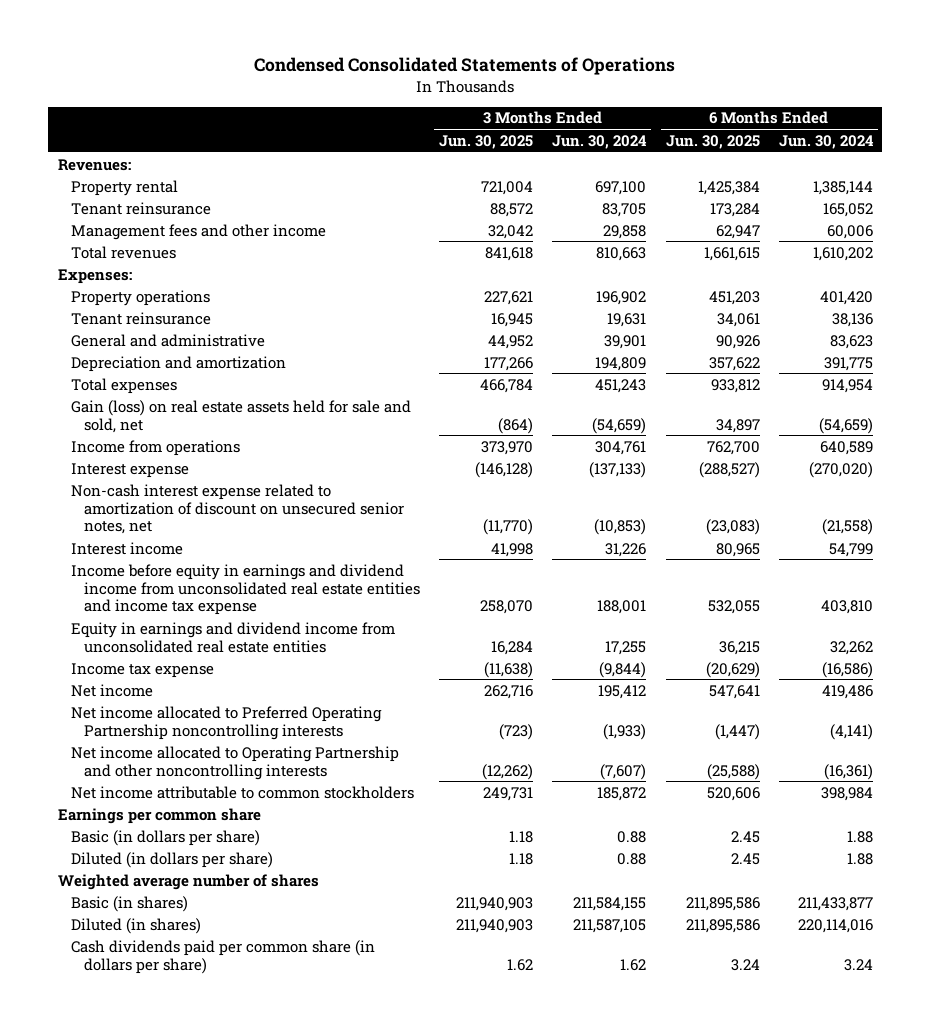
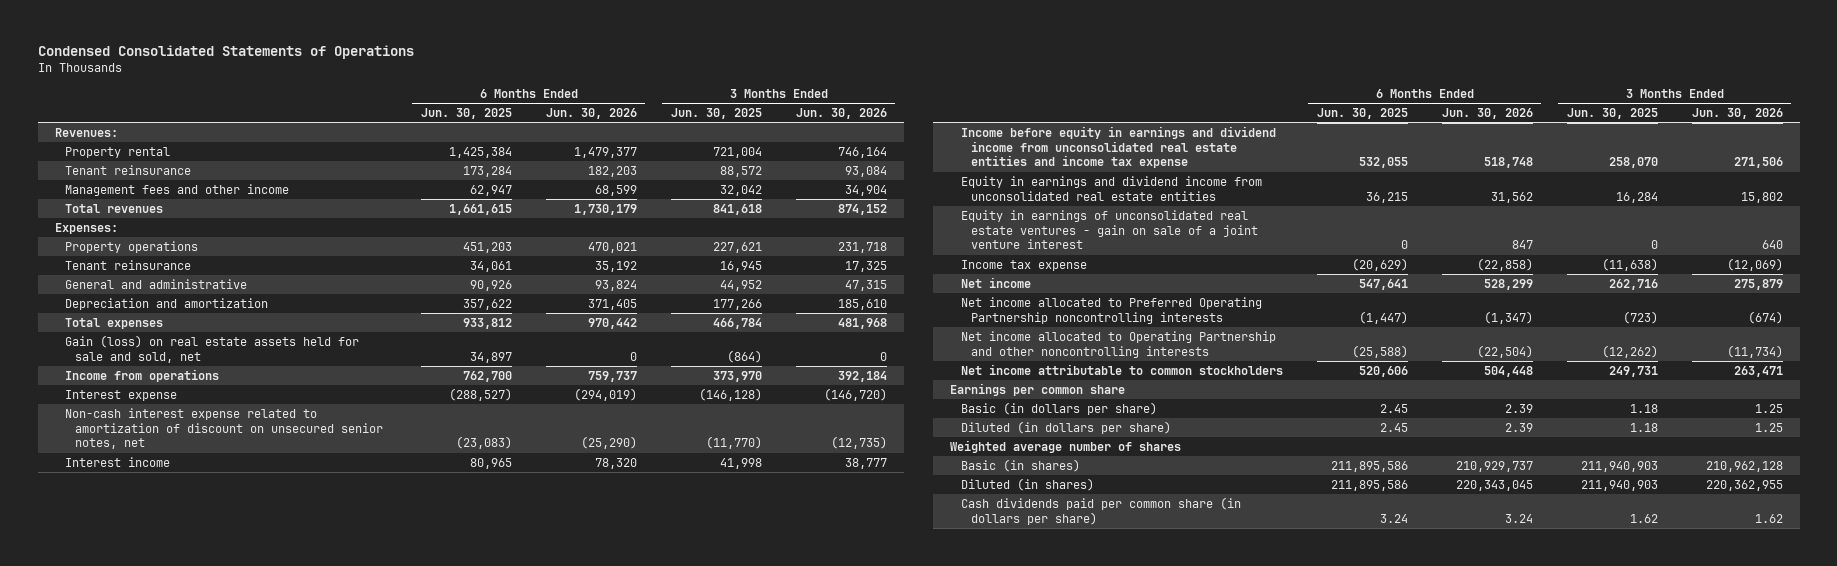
[552,134,648,149] Jun. 30, 2024 -> none
[778,134,874,149] Jun. 30, 2024 -> none
none -> [545,107,637,119] Jun. 30, 2026
none -> [795,107,887,119] Jun. 30, 2026
none -> [960,209,1259,250] Equity in earnings of unconsolidated real estate ventures - gain on sale of a joint venture interest

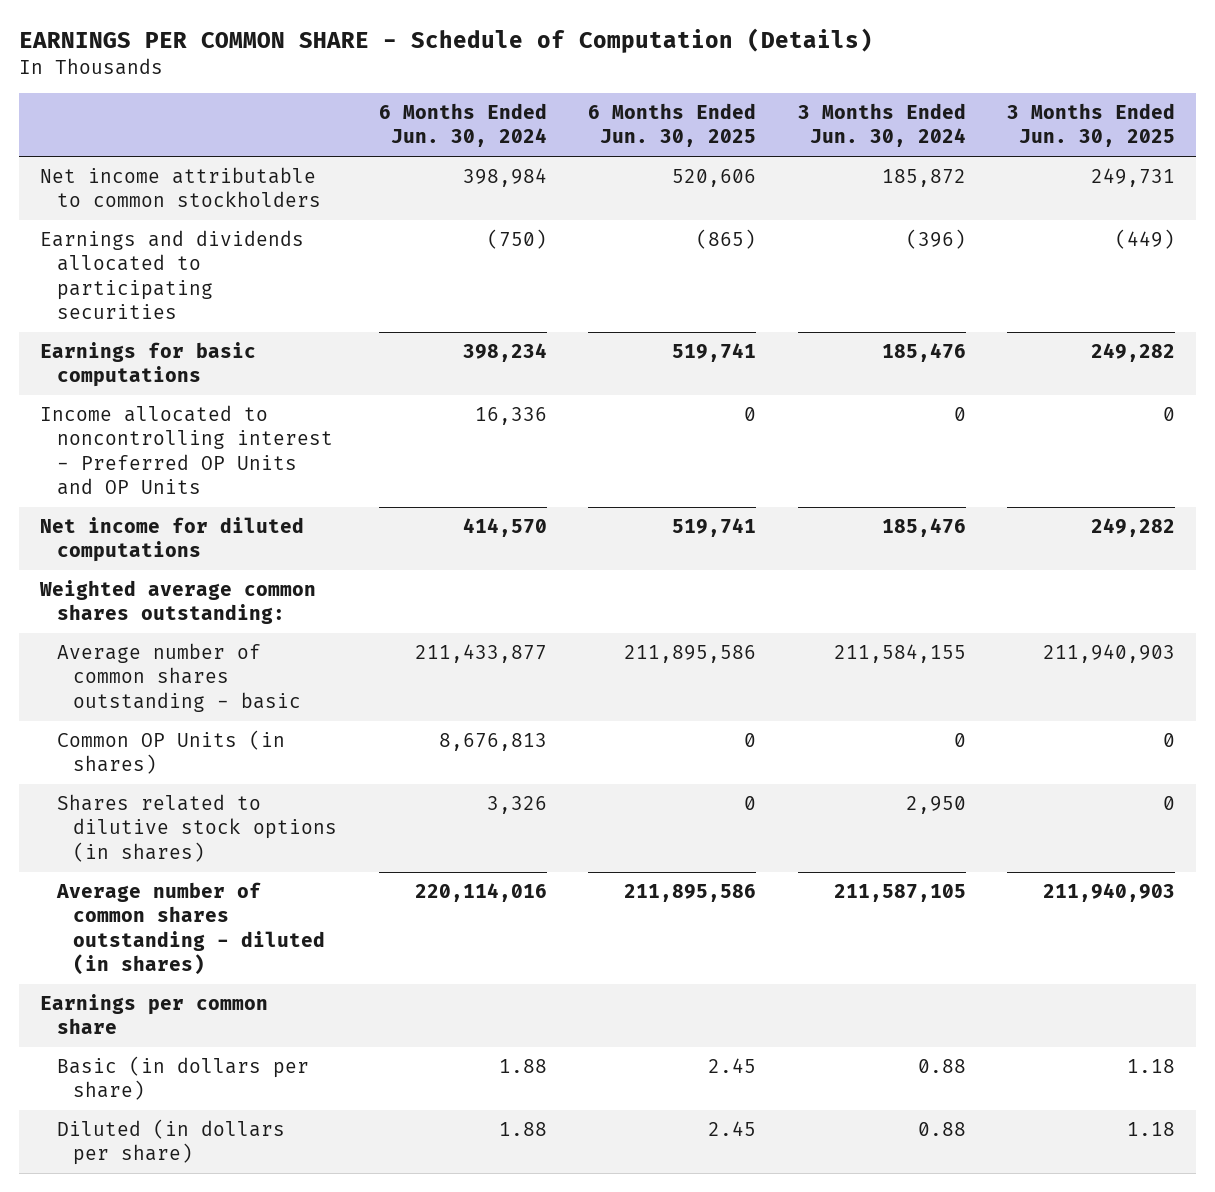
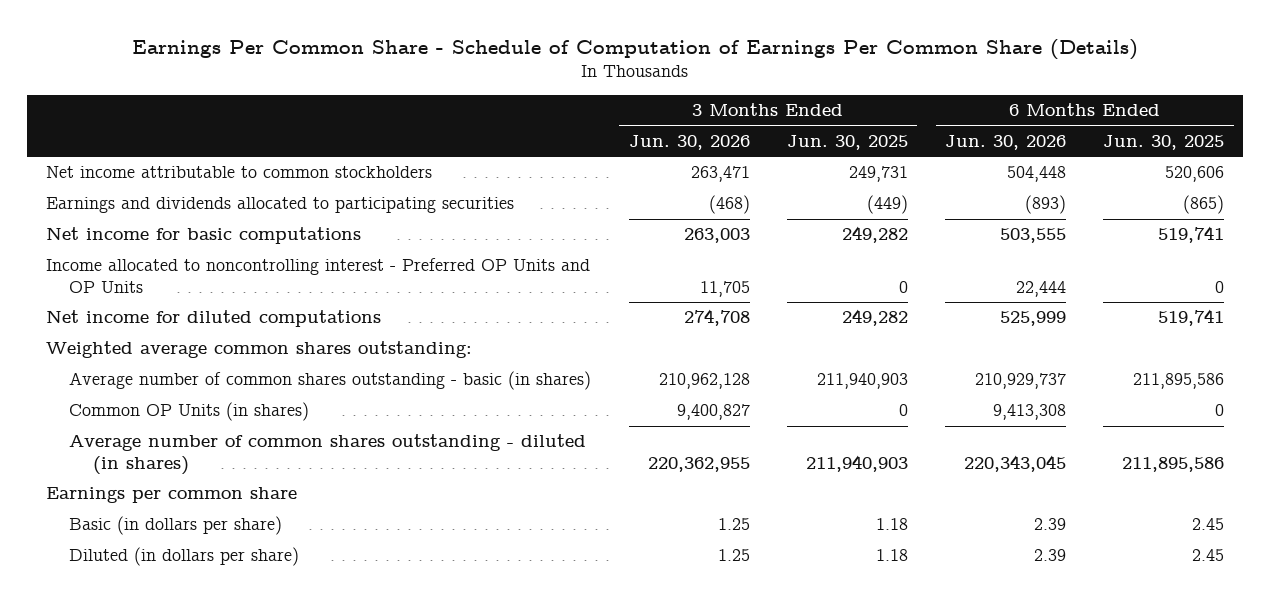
[18,28,873,54] EARNINGS PER COMMON SHARE - Schedule of Computation (Details) -> [132,38,1139,60] Earnings Per Common Share - Schedule of Computation of Earnings Per Common Share (Details)
[378,103,547,148] 6 Months Ended Jun. 30, 2024 -> none
[797,103,966,148] 3 Months Ended Jun. 30, 2024 -> none
none -> [628,134,750,150] Jun. 30, 2026
none -> [945,134,1067,150] Jun. 30, 2026
[39,342,256,388] Earnings for basic computations -> [45,227,361,245] Net income for basic computations
[56,643,302,712] Average number of common shares outstanding - basic -> [69,371,592,391] Average number of common shares outstanding - basic (in shares)
[56,794,338,862] Shares related to dilutive stock options (in shares) -> none

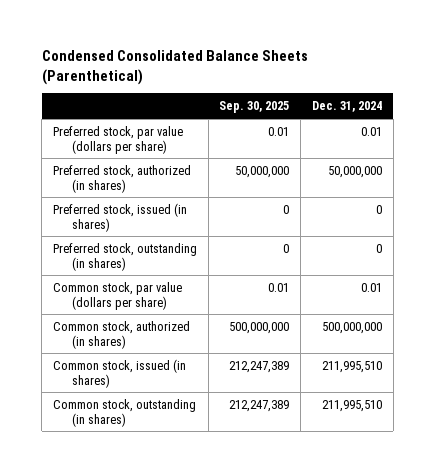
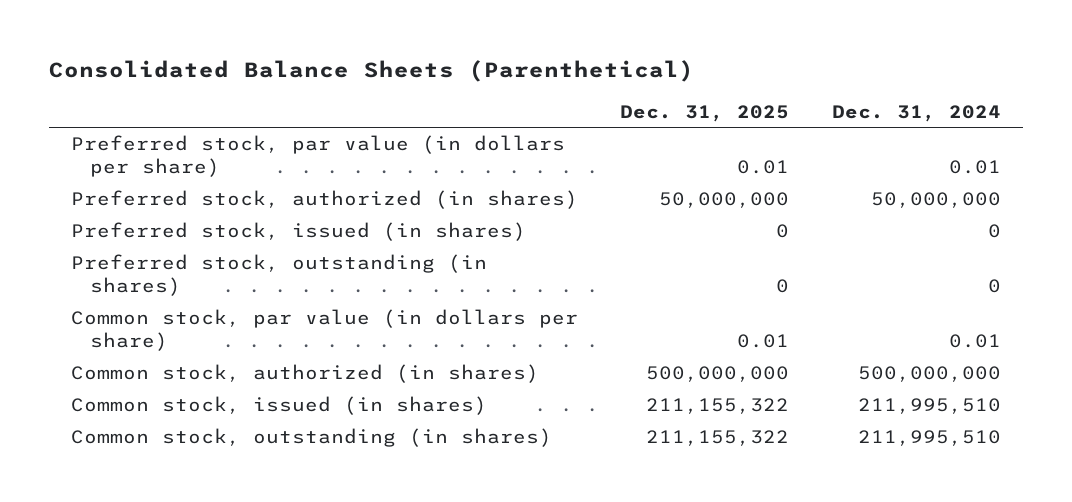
[41,50,308,85] Condensed Consolidated Balance Sheets (Parenthetical) -> [49,60,695,83] Consolidated Balance Sheets (Parenthetical)
[219,101,290,114] Sep. 30, 2025 -> none
none -> [620,104,790,122] Dec. 31, 2025
[52,125,183,154] Preferred stock, par value (dollars per share) -> [70,135,565,178] Preferred stock, par value (in dollars per share)
[52,281,182,310] Common stock, par value (dollars per share) -> [70,309,578,352] Common stock, par value (in dollars per share)

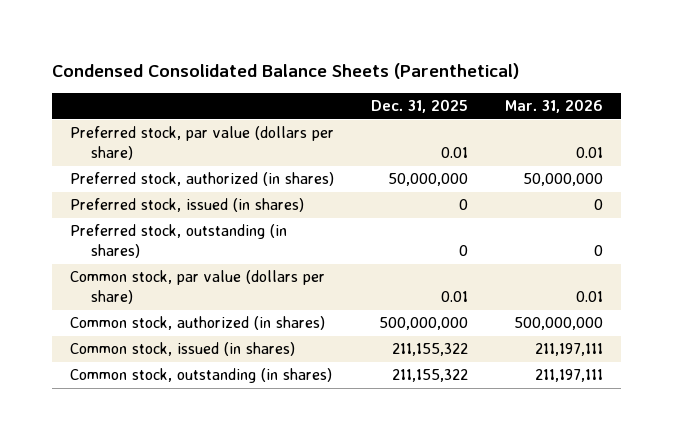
[49,60,695,83] Consolidated Balance Sheets (Parenthetical) -> [51,62,519,79] Condensed Consolidated Balance Sheets (Parenthetical)
[832,104,1002,122] Dec. 31, 2024 -> none
none -> [504,99,603,114] Mar. 31, 2026
[70,135,565,178] Preferred stock, par value (in dollars per share) -> [69,126,334,161] Preferred stock, par value (dollars per share)
[70,309,578,352] Common stock, par value (in dollars per share) -> [69,270,325,305] Common stock, par value (dollars per share)

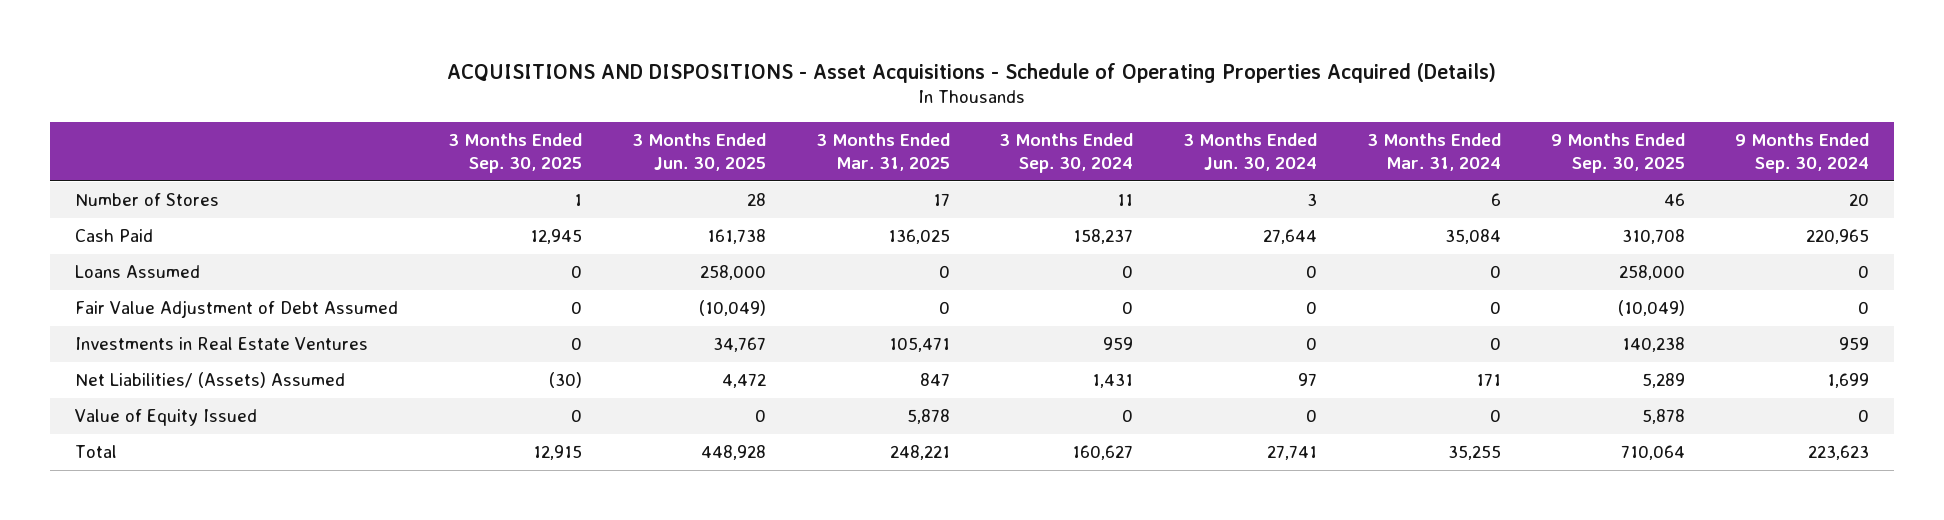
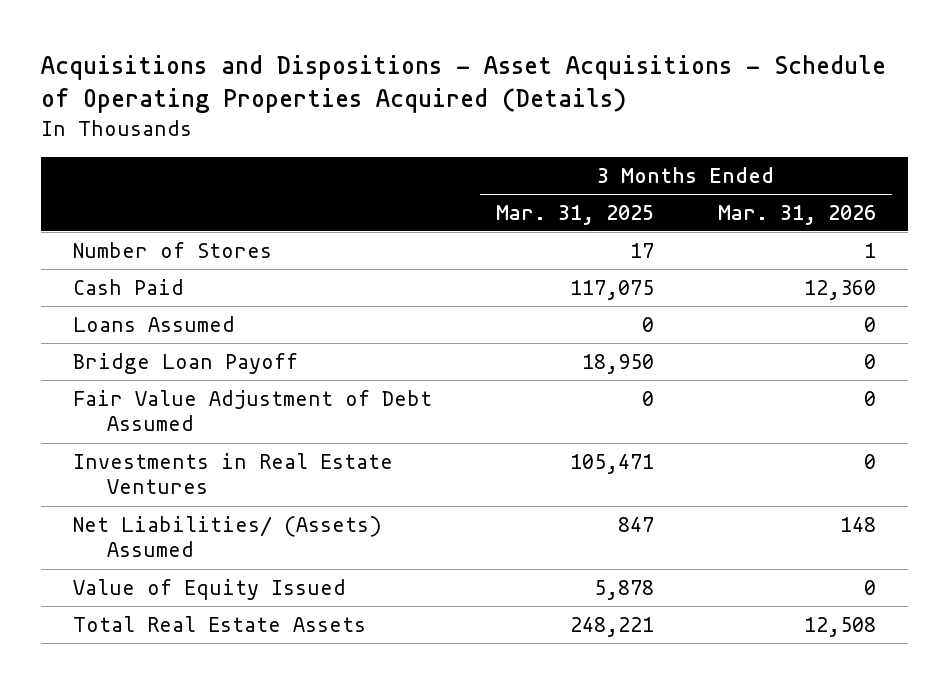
[446,62,1496,83] ACQUISITIONS AND DISPOSITIONS - Asset Acquisitions - Schedule of Operating Properties Acquired (Details) -> [41,55,887,114] Acquisitions and Dispositions - Asset Acquisitions - Schedule of Operating Properties Acquired (Details)
[447,133,582,174] 3 Months Ended Sep. 30, 2025 -> none
[631,133,766,172] 3 Months Ended Jun. 30, 2025 -> none
[999,133,1134,174] 3 Months Ended Sep. 30, 2024 -> none
[1183,133,1318,172] 3 Months Ended Jun. 30, 2024 -> none
[1367,133,1502,172] 3 Months Ended Mar. 31, 2024 -> none
[1551,133,1686,174] 9 Months Ended Sep. 30, 2025 -> none
[1735,133,1870,174] 9 Months Ended Sep. 30, 2024 -> none
none -> [717,204,876,225] Mar. 31, 2026
[887,229,950,245] 136,025 -> [570,279,655,300] 117,075
none -> [73,352,299,374] Bridge Loan Payoff
[74,445,117,459] Total -> [73,615,367,632] Total Real Estate Assets

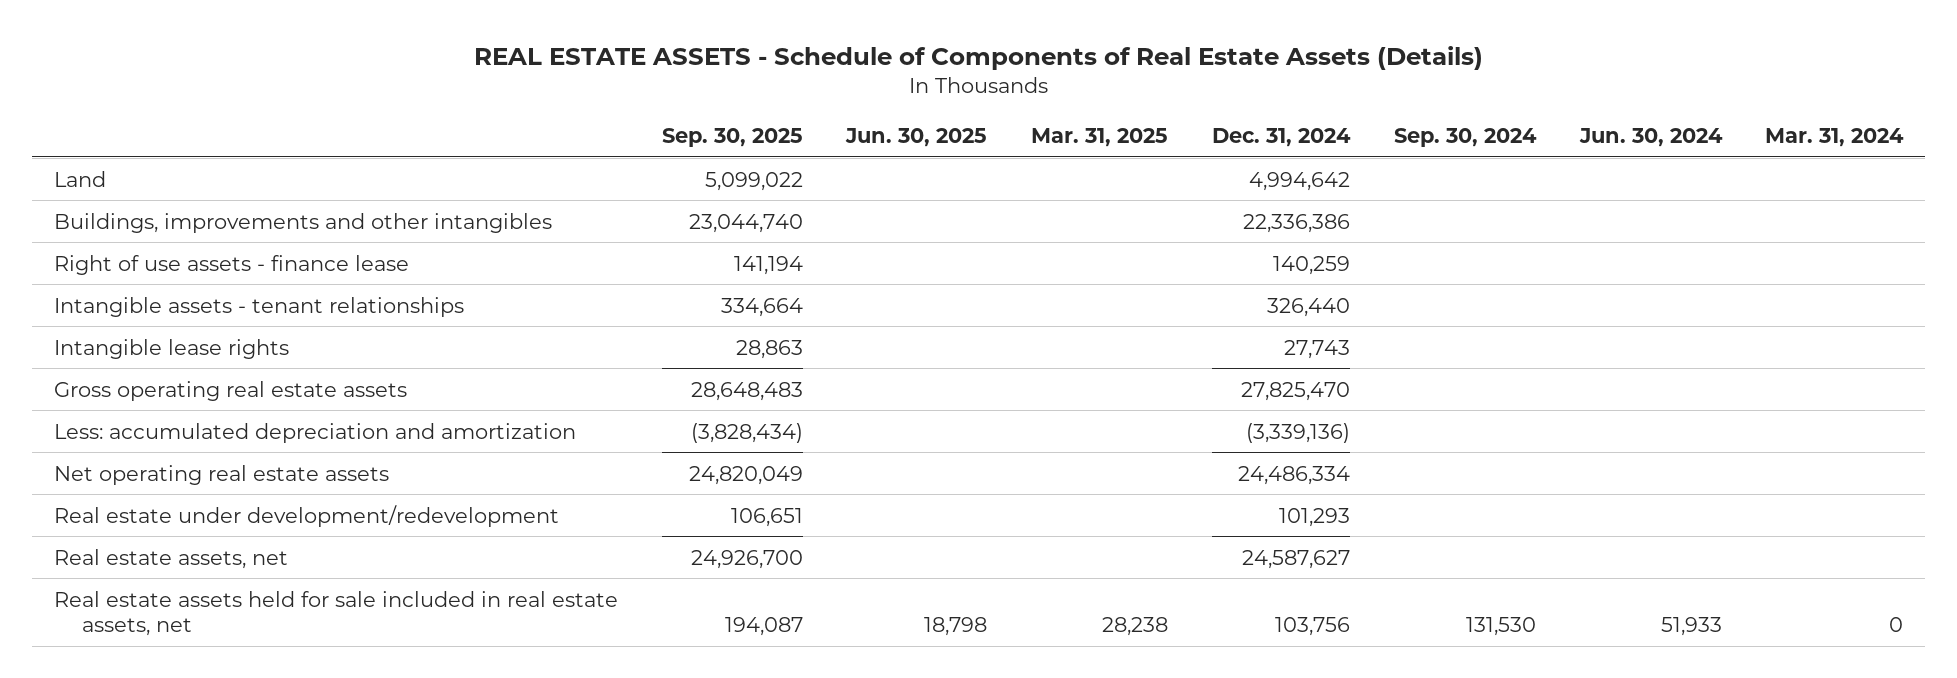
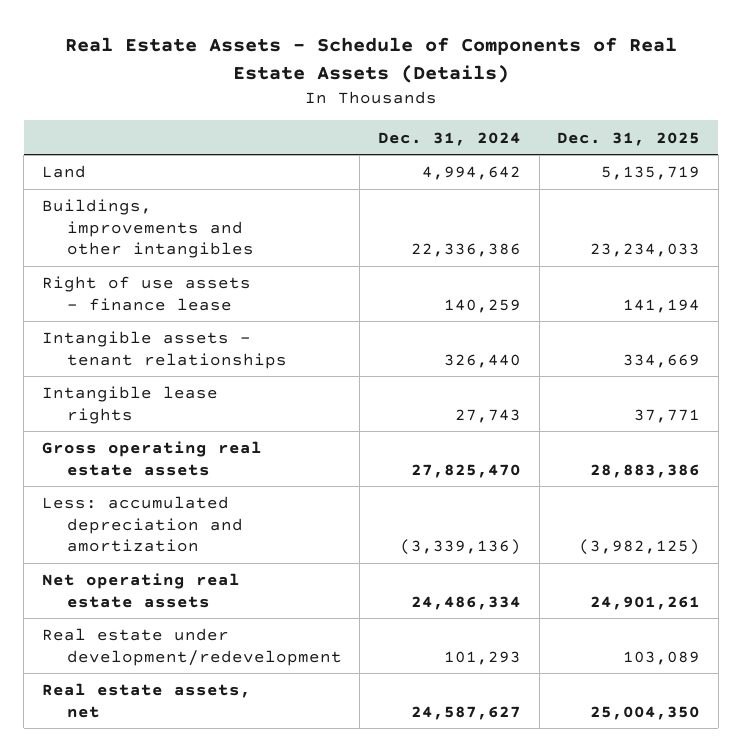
[473,45,1483,70] REAL ESTATE ASSETS - Schedule of Components of Real Estate Assets (Details) -> [65,37,678,83] Real Estate Assets - Schedule of Components of Real Estate Assets (Details)
[661,128,803,148] Sep. 30, 2025 -> none
[845,128,988,148] Jun. 30, 2025 -> none
[1031,128,1169,148] Mar. 31, 2025 -> none
[1393,128,1537,148] Sep. 30, 2024 -> none
[1578,128,1723,148] Jun. 30, 2024 -> none
[1765,128,1905,148] Mar. 31, 2024 -> none
none -> [557,131,701,146] Dec. 31, 2025
[53,590,618,637] Real estate assets held for sale included in real estate assets, net -> none

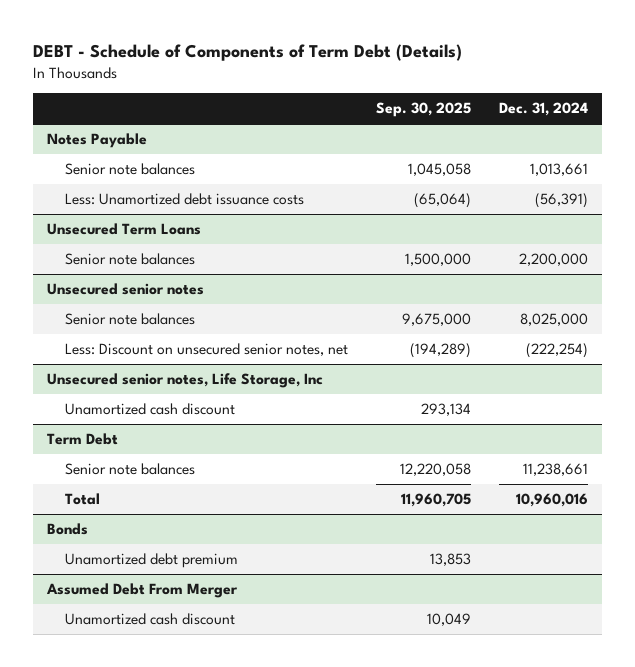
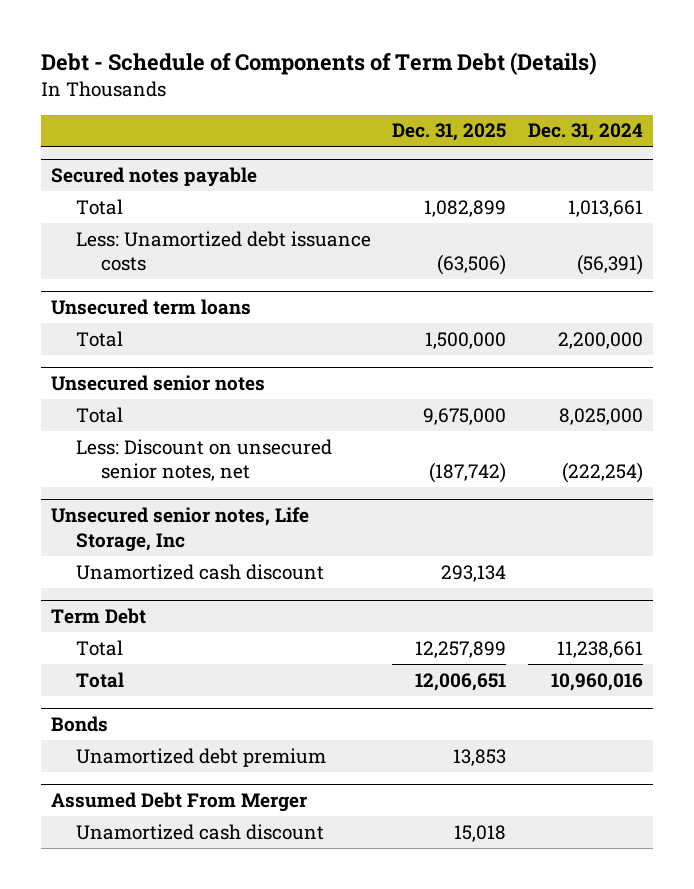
[32,43,462,61] DEBT - Schedule of Components of Term Debt (Details) -> [40,52,597,76] Debt - Schedule of Components of Term Debt (Details)
[376,102,472,118] Sep. 30, 2025 -> none
none -> [392,123,507,142] Dec. 31, 2025
[46,133,147,149] Notes Payable -> [51,167,258,188] Secured notes payable
[65,163,196,176] Senior note balances -> [75,198,123,215] Total
[46,223,201,236] Unsecured Term Loans -> [51,299,252,316] Unsecured term loans
[65,253,196,266] Senior note balances -> [75,330,123,347] Total
[65,313,196,326] Senior note balances -> [75,406,123,423] Total
[65,463,196,476] Senior note balances -> [75,639,123,656] Total

